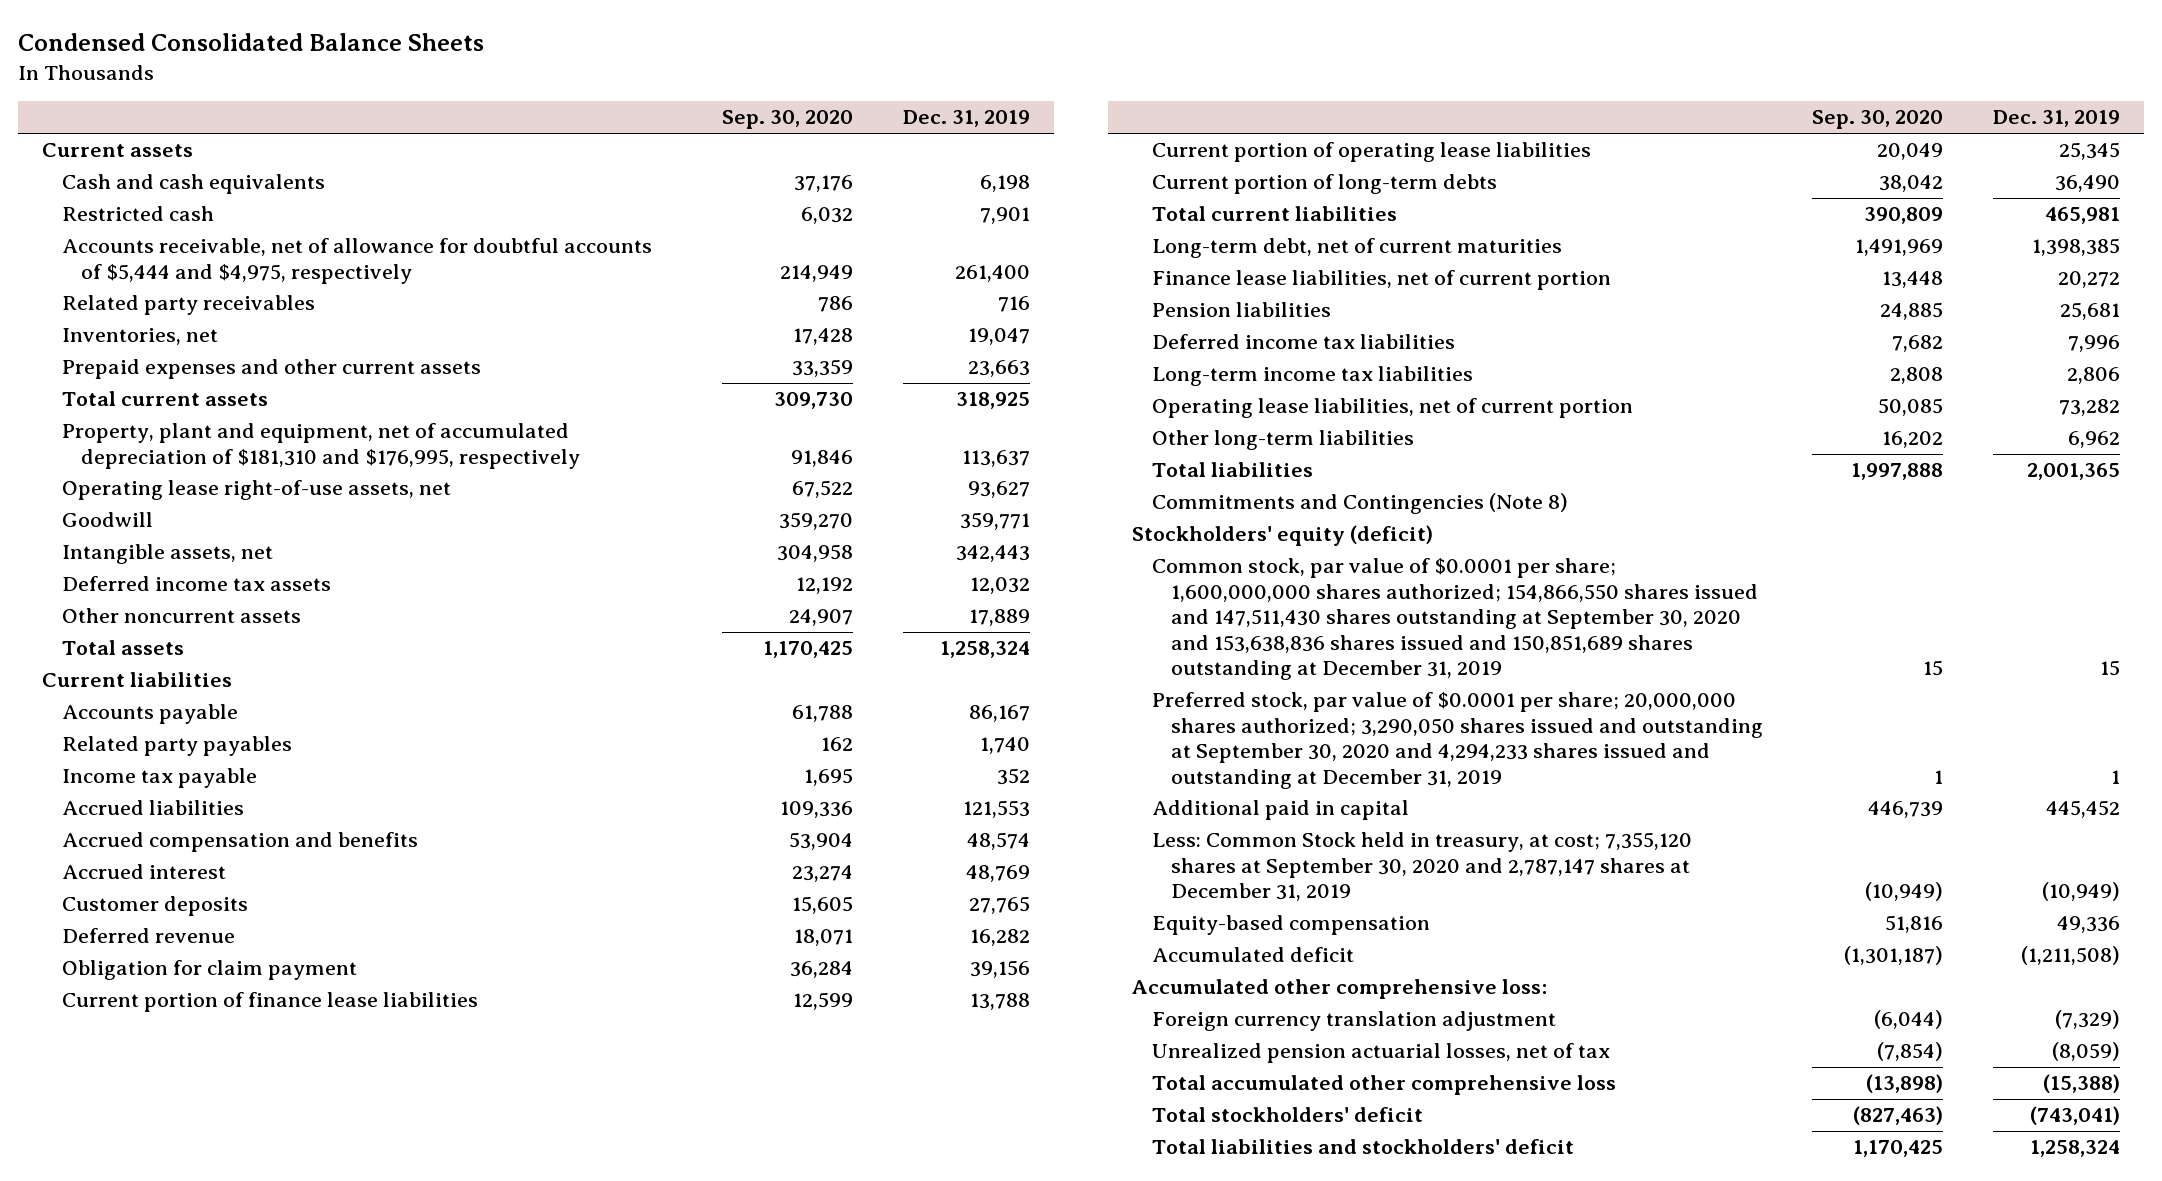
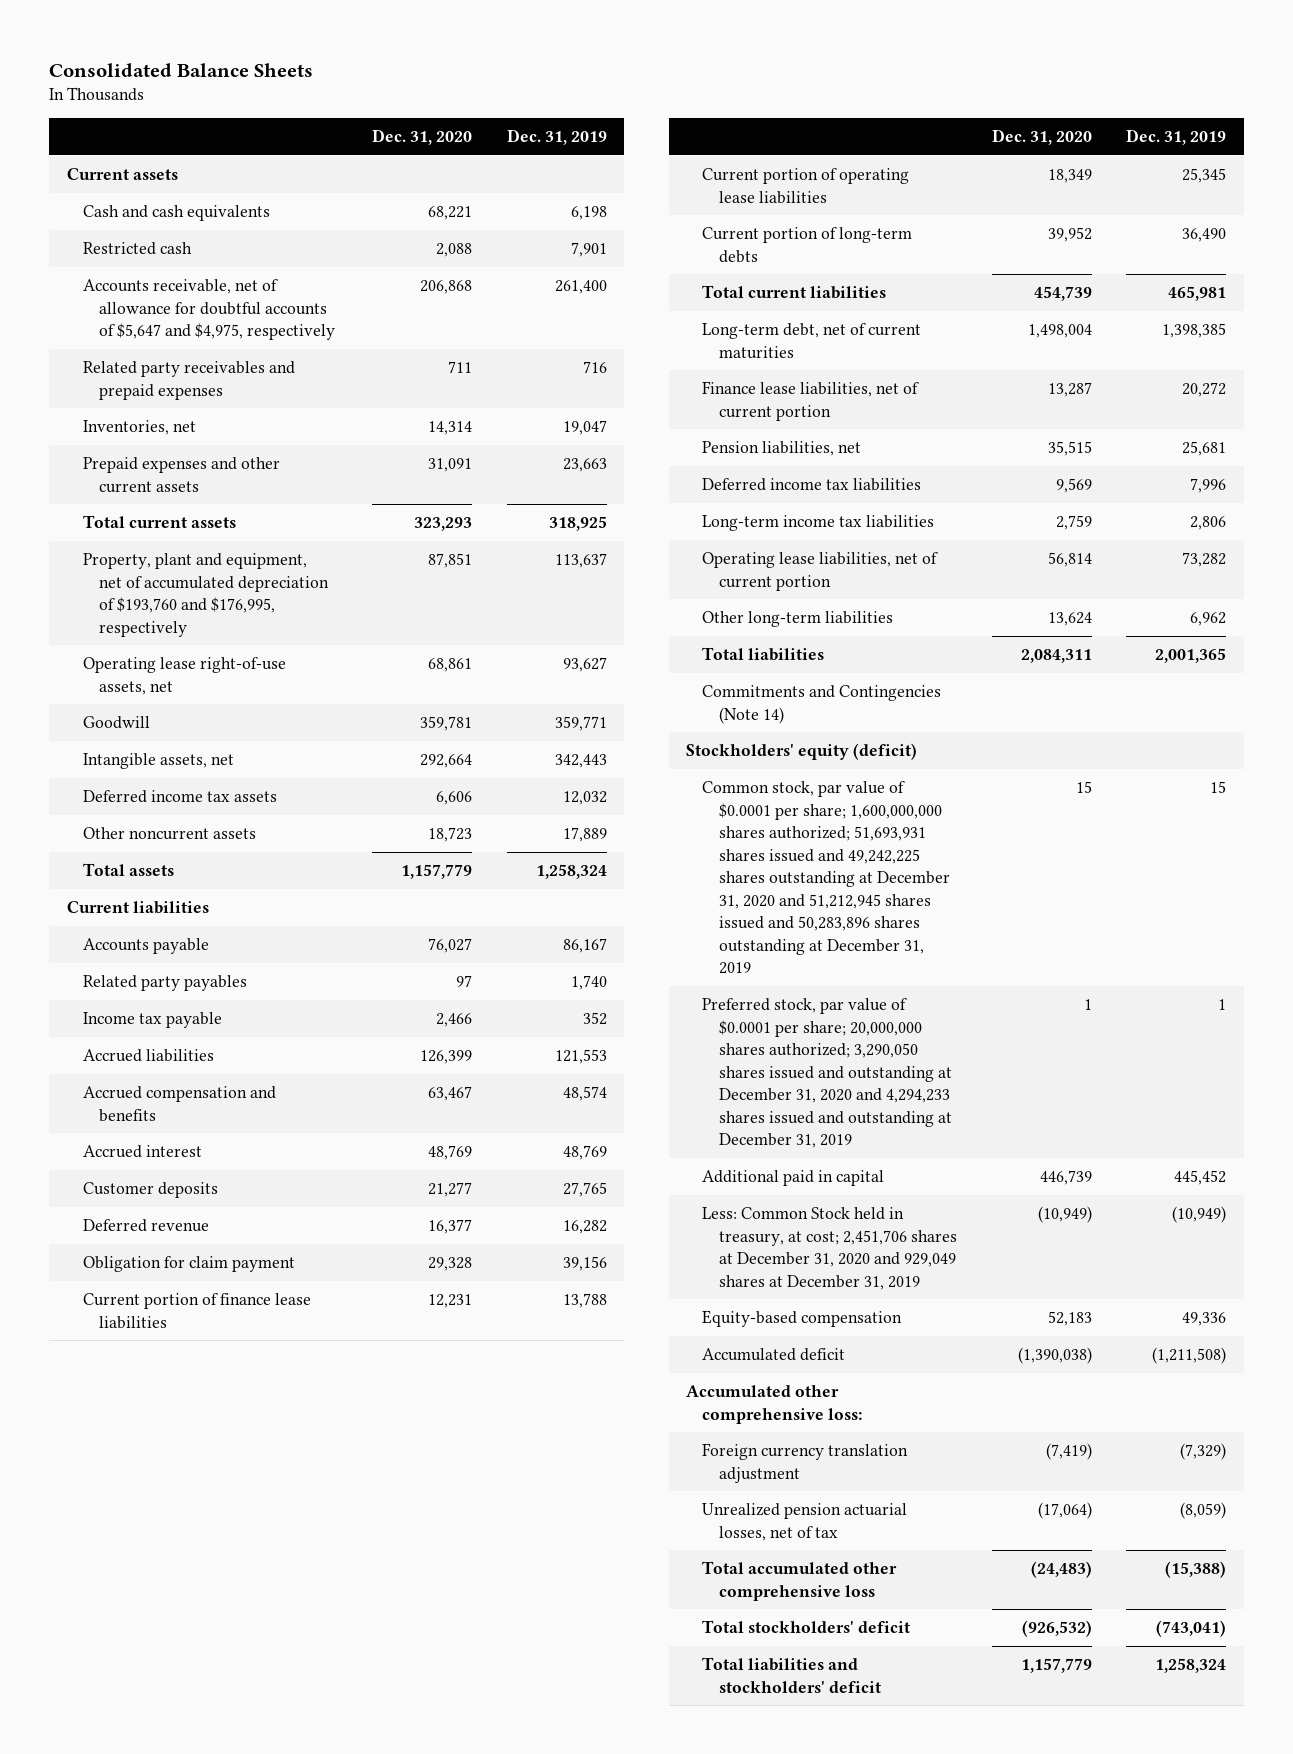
[17,32,484,51] Condensed Consolidated Balance Sheets -> [49,62,314,77] Consolidated Balance Sheets
[722,110,854,130] Sep. 30, 2020 -> none
none -> [372,129,473,146] Dec. 31, 2020
[61,238,652,284] Accounts receivable, net of allowance for doubtful accounts of $5,444 and $4,975, respectively -> [82,279,336,341] Accounts receivable, net of allowance for doubtful accounts of $5,647 and $4,975, respectively
[61,295,315,316] Related party receivables -> [82,361,295,400] Related party receivables and prepaid expenses
[61,423,581,469] Property, plant and equipment, net of accumulated depreciation of $181,310 and $176,995, respectively -> [82,553,330,637] Property, plant and equipment, net of accumulated depreciation of $193,760 and $176,995, respectively
[1151,302,1331,318] Pension liabilities -> [702,441,862,457] Pension liabilities, net
[1151,493,1568,515] Commitments and Contingencies (Note 8) -> [702,685,942,724] Commitments and Contingencies (Note 14)
[1151,558,1759,681] Common stock, par value of $0.0001 per share; 1,600,000,000 shares authorized; 154,866,550 shares issued and 147,511,430 shares outstanding at September 30, 2020 and 153,638,836 shares issued and 150,851,689 shares outstanding at December 31, 2019 -> [702,781,950,975] Common stock, par value of $0.0001 per share; 1,600,000,000 shares authorized; 51,693,931 shares issued and 49,242,225 shares outstanding at December 31, 2020 and 51,212,945 shares issued and 50,283,896 shares outstanding at December 31, 2019
[1151,692,1764,789] Preferred stock, par value of $0.0001 per share; 20,000,000 shares authorized; 3,290,050 shares issued and outstanding at September 30, 2020 and 4,294,233 shares issued and outstanding at December 31, 2019 -> [702,998,952,1149] Preferred stock, par value of $0.0001 per share; 20,000,000 shares authorized; 3,290,050 shares issued and outstanding at December 31, 2020 and 4,294,233 shares issued and outstanding at December 31, 2019
[1151,832,1692,902] Less: Common Stock held in treasury, at cost; 7,355,120 shares at September 30, 2020 and 2,787,147 shares at December 31, 2019 -> [702,1207,957,1290] Less: Common Stock held in treasury, at cost; 2,451,706 shares at December 31, 2020 and 929,049 shares at December 31, 2019

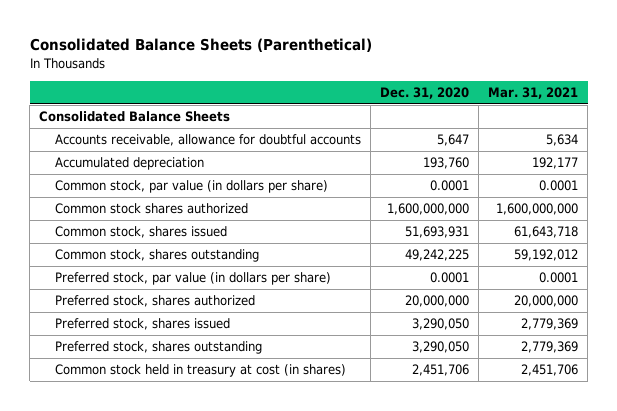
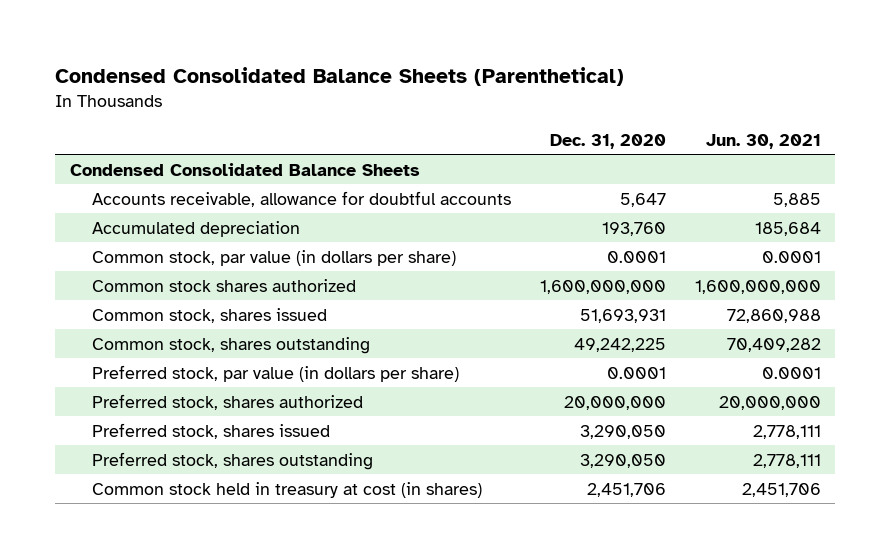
[29,37,372,52] Consolidated Balance Sheets (Parenthetical) -> [55,67,625,87] Condensed Consolidated Balance Sheets (Parenthetical)
[488,86,579,99] Mar. 31, 2021 -> none
none -> [705,133,821,149] Jun. 30, 2021
[39,111,231,123] Consolidated Balance Sheets -> [69,162,420,176] Condensed Consolidated Balance Sheets

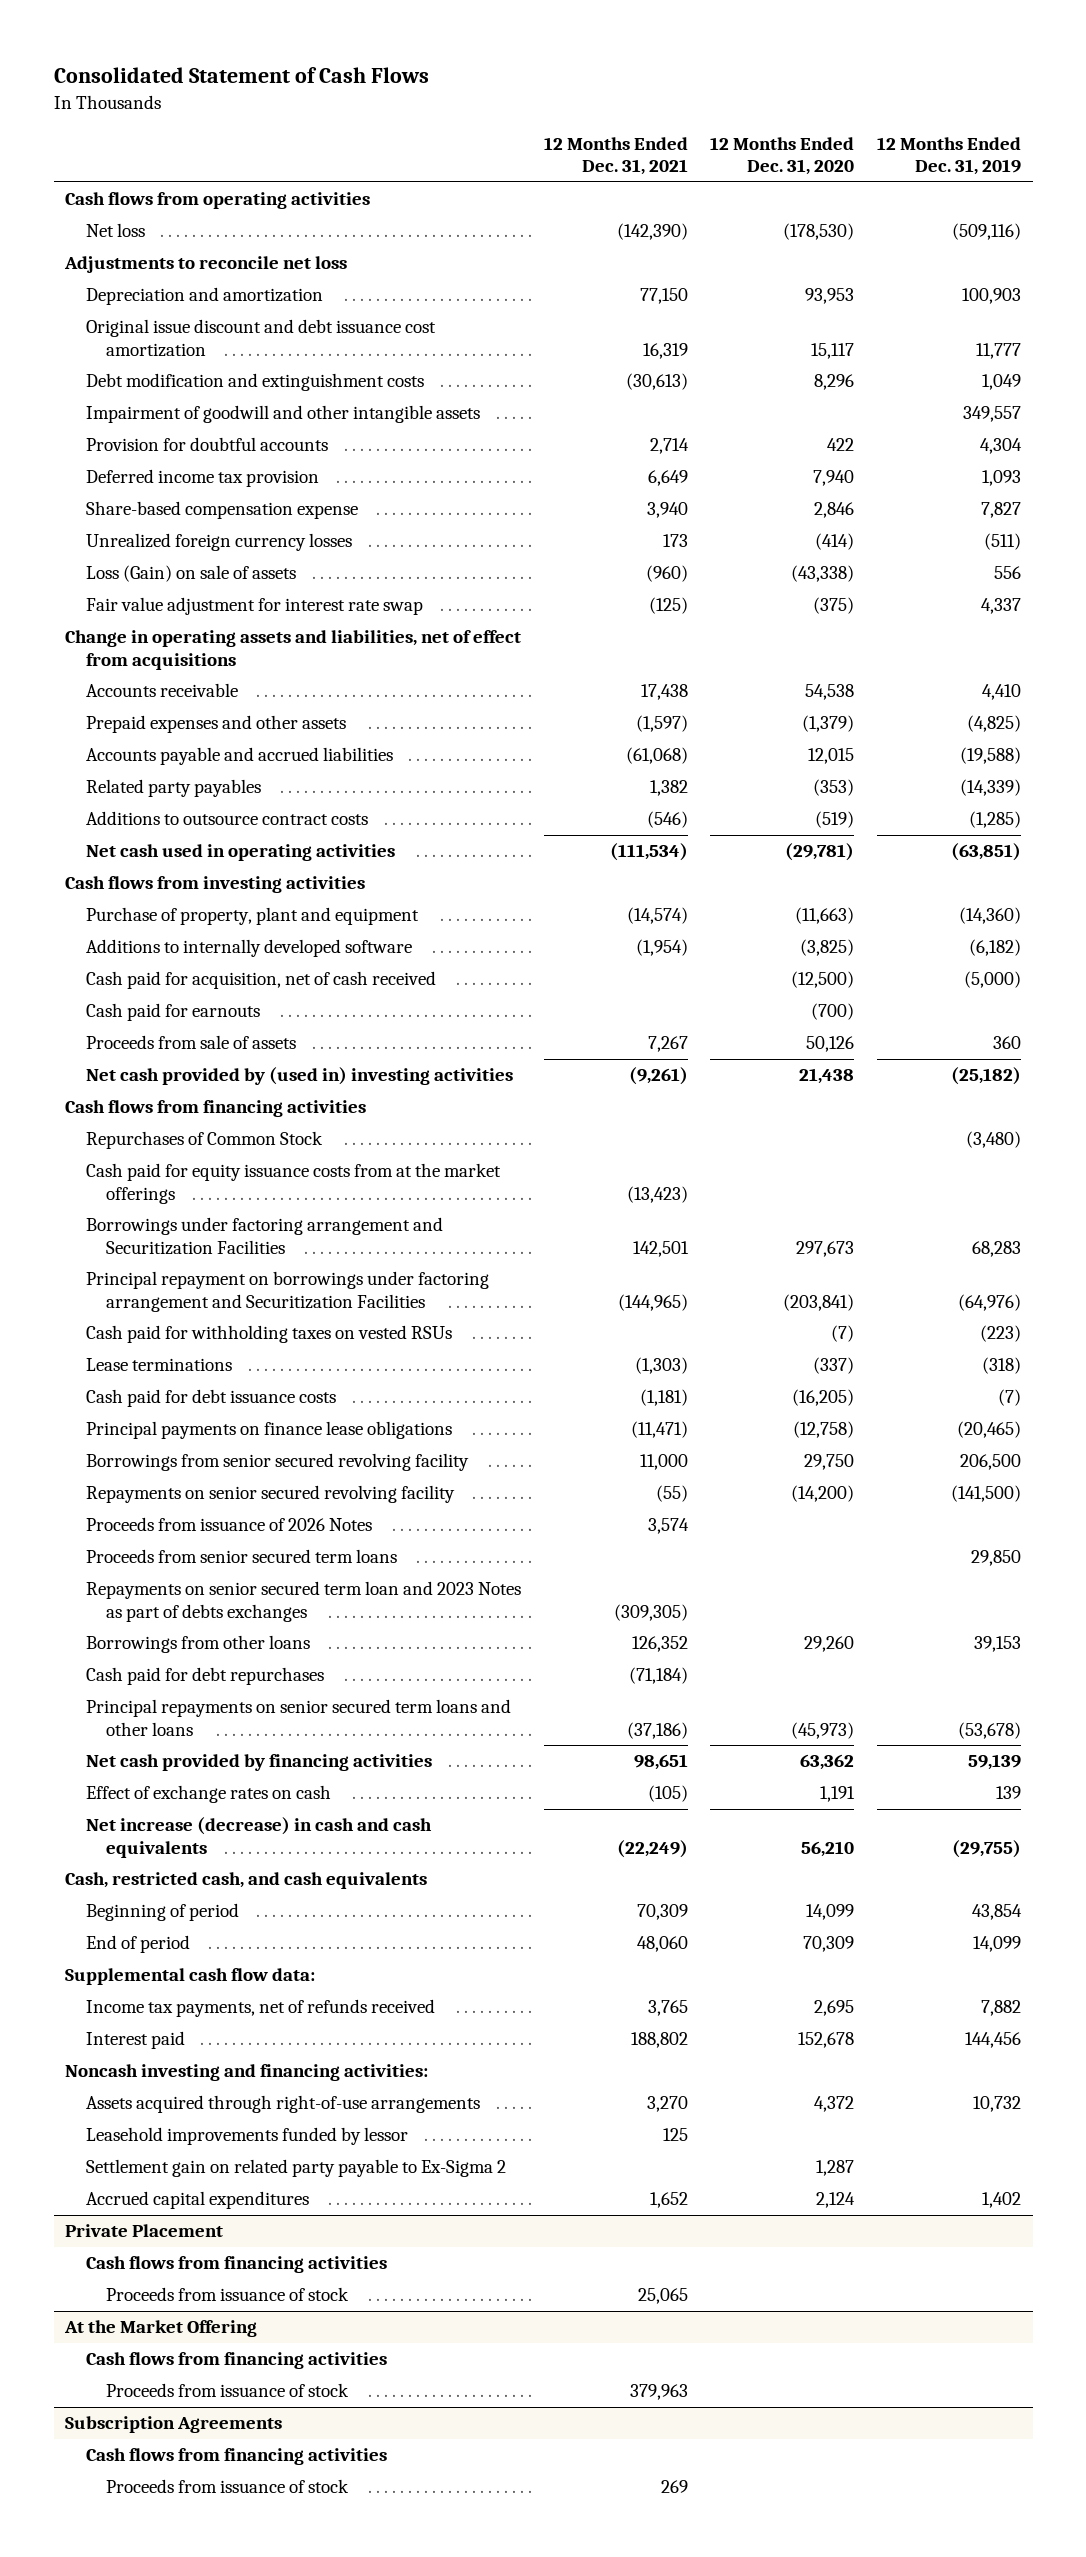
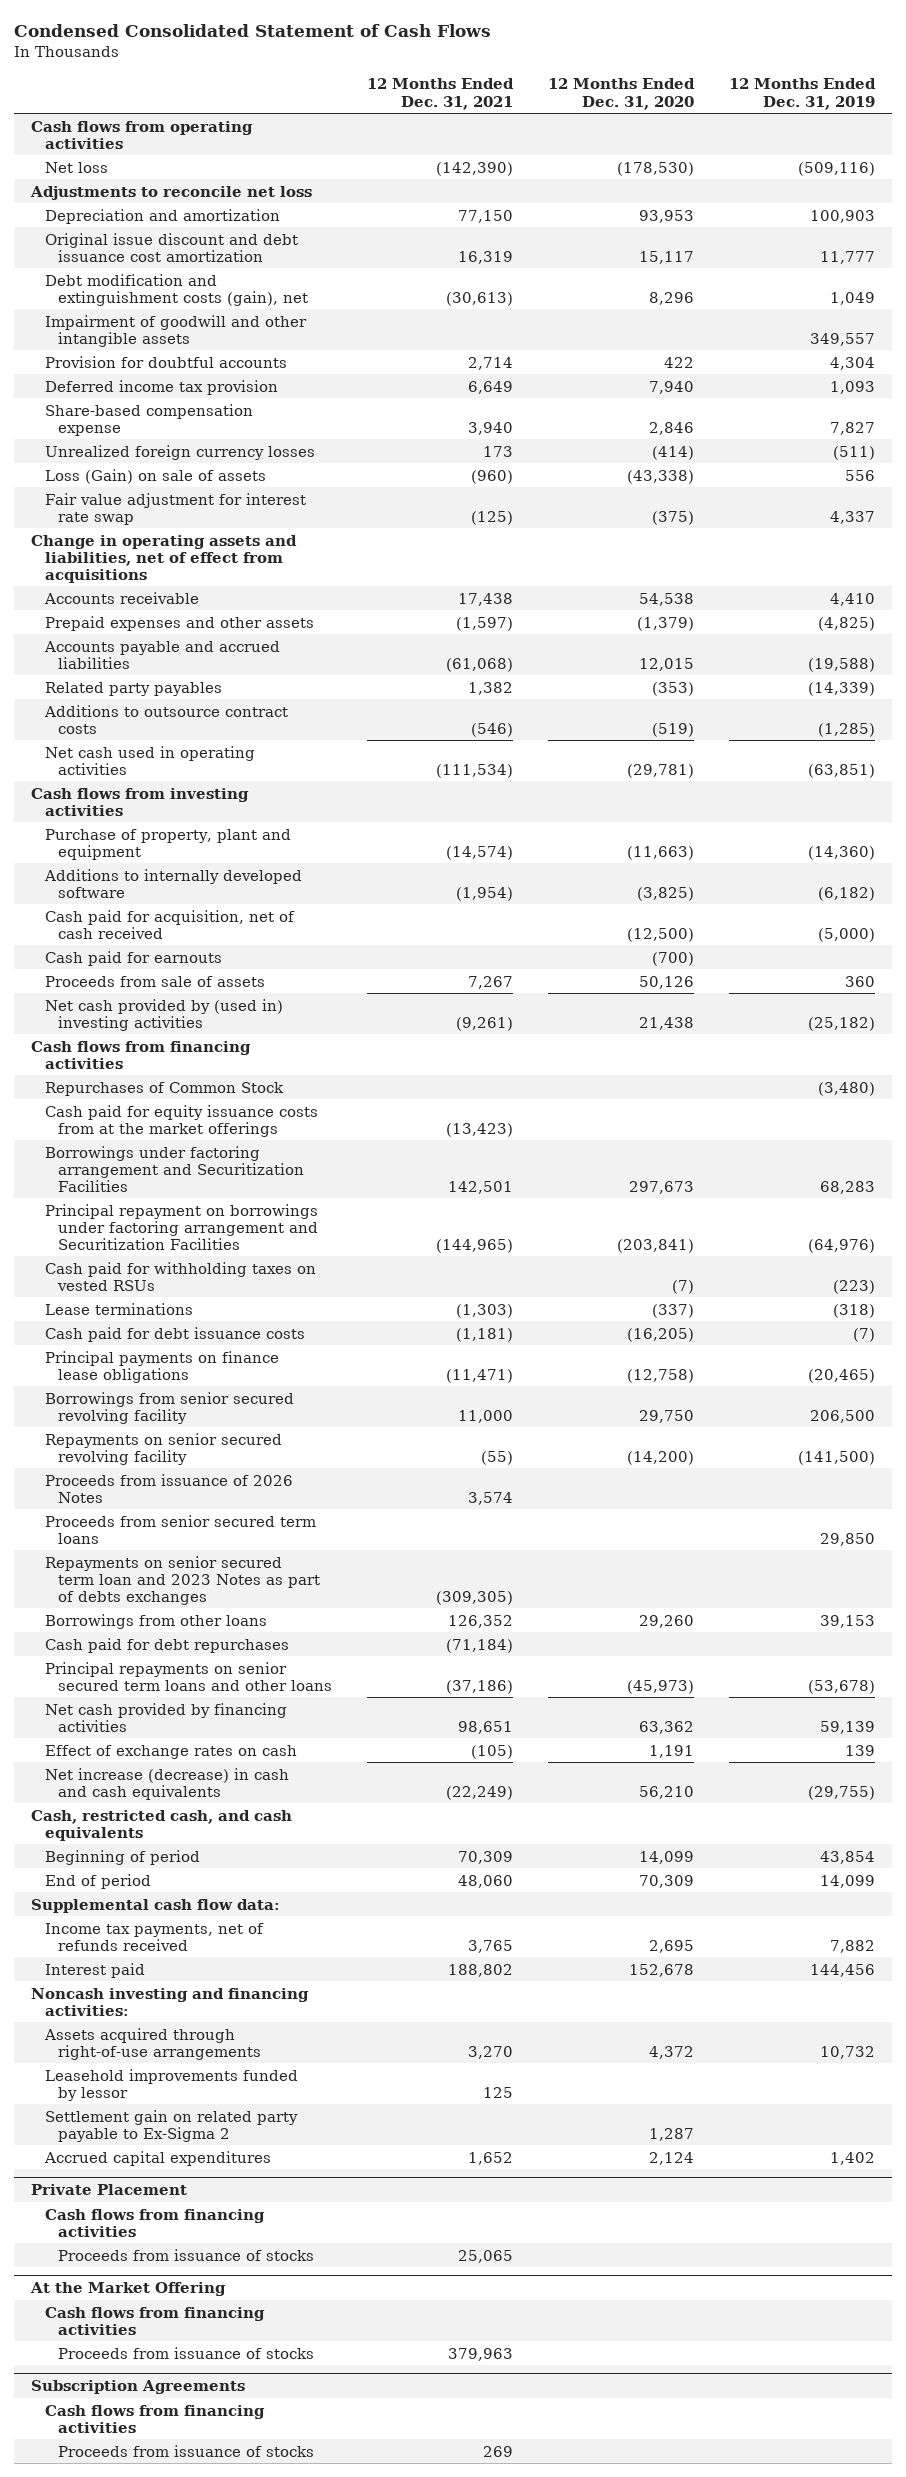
[53,67,429,84] Consolidated Statement of Cash Flows -> [14,24,492,38] Condensed Consolidated Statement of Cash Flows
[85,373,424,392] Debt modification and extinguishment costs -> [44,273,309,306] Debt modification and extinguishment costs (gain), net
[106,2287,350,2302] Proceeds from issuance of stock -> [58,2248,315,2261] Proceeds from issuance of stocks
[106,2383,350,2398] Proceeds from issuance of stock -> [58,2346,315,2359] Proceeds from issuance of stocks
[106,2479,350,2494] Proceeds from issuance of stock -> [58,2444,315,2457] Proceeds from issuance of stocks

